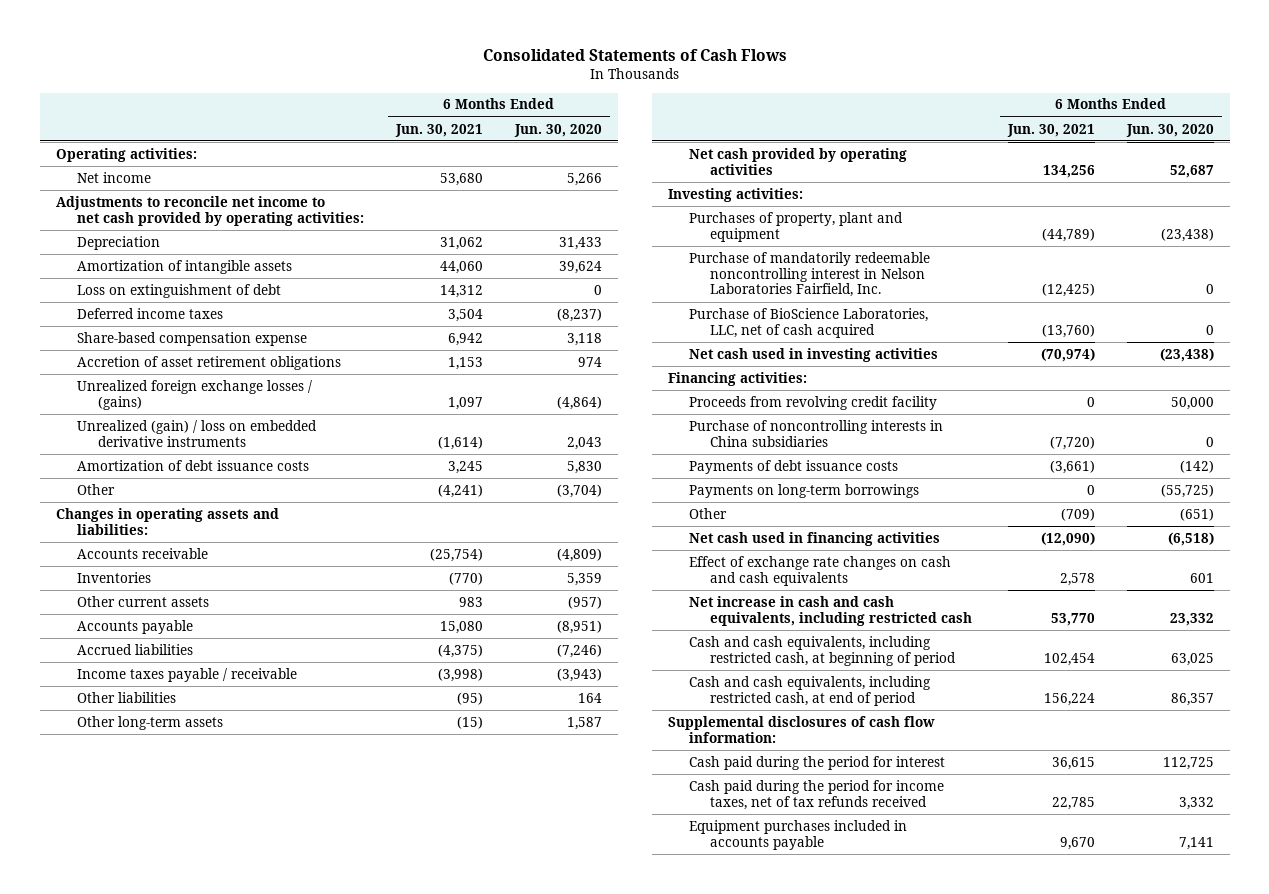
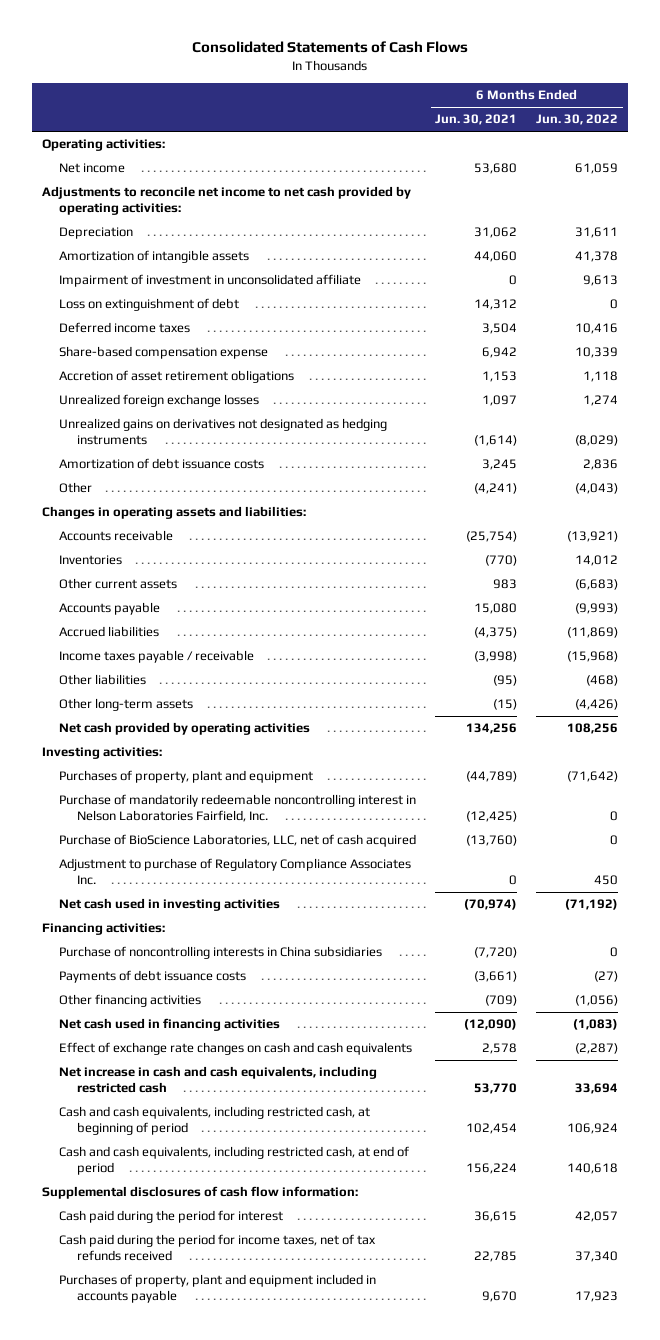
[513,123,602,137] Jun. 30, 2020 -> none
none -> [536,114,619,126] Jun. 30, 2022
none -> [59,274,362,288] Impairment of investment in unconsolidated affiliate
[76,379,312,410] Unrealized foreign exchange losses / (gains) -> [59,394,260,408] Unrealized foreign exchange losses
[76,419,317,447] Unrealized (gain) / loss on embedded derivative instruments -> [59,418,388,445] Unrealized gains on derivatives not designated as hedging instruments
none -> [59,858,412,885] Adjustment to purchase of Regulatory Compliance Associates Inc.
[688,395,937,410] Proceeds from revolving credit facility -> none
[688,483,919,498] Payments on long-term borrowings -> none
[688,507,727,519] Other -> [59,994,202,1008] Other financing activities
[688,819,907,850] Equipment purchases included in accounts payable -> [59,1274,377,1303] Purchases of property, plant and equipment included in accounts payable

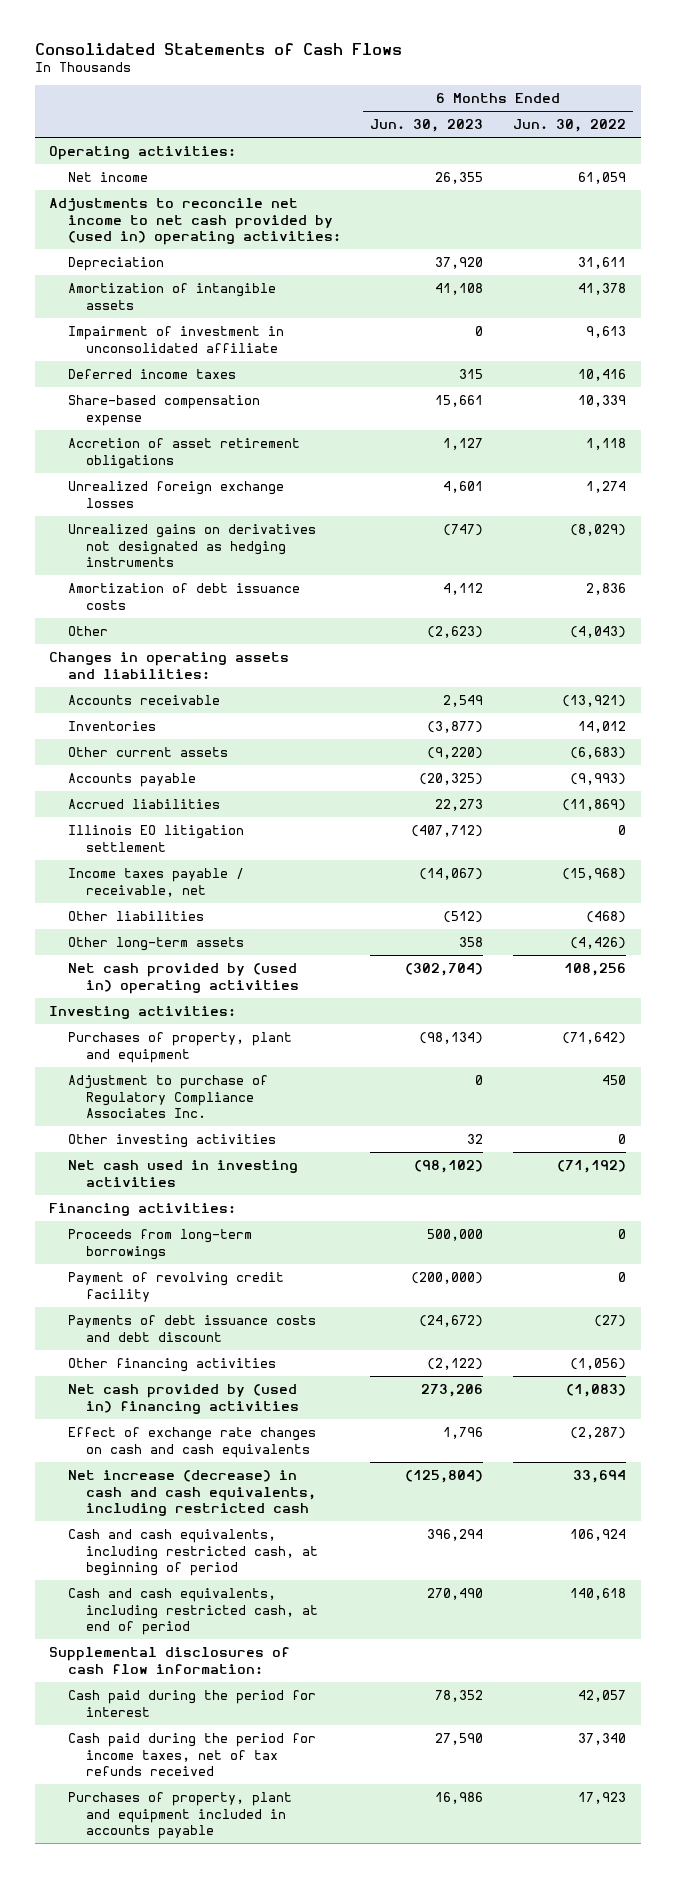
[435,114,518,126] Jun. 30, 2021 -> none
none -> [370,119,484,133] Jun. 30, 2023
[41,186,411,215] Adjustments to reconcile net income to net cash provided by operating activities: -> [49,197,341,246] Adjustments to reconcile net income to net cash provided by (used in) operating activities:
[59,298,240,312] Loss on extinguishment of debt -> none
none -> [67,824,244,852] Illinois EO litigation settlement
[59,650,255,664] Income taxes payable / receivable -> [67,867,244,897] Income taxes payable / receivable, net
[59,722,311,736] Net cash provided by operating activities -> [67,962,299,994] Net cash provided by (used in) operating activities
[59,794,417,822] Purchase of mandatorily redeemable noncontrolling interest in Nelson Laboratories Fairfield, Inc. -> none
[59,834,417,848] Purchase of BioScience Laboratories, LLC, net of cash acquired -> none
none -> [67,1133,276,1148] Other investing activities
[59,946,383,960] Purchase of noncontrolling interests in China subsidiaries -> none
none -> [67,1228,252,1260] Proceeds from long-term borrowings
none -> [67,1271,284,1302] Payment of revolving credit facility
[59,970,247,984] Payments of debt issuance costs -> [67,1314,316,1342] Payments of debt issuance costs and debt discount
[59,1018,281,1032] Net cash used in financing activities -> [67,1383,299,1414] Net cash provided by (used in) financing activities
[59,1066,378,1093] Net increase in cash and cash equivalents, including restricted cash -> [67,1469,316,1517] Net increase (decrease) in cash and cash equivalents, including restricted cash

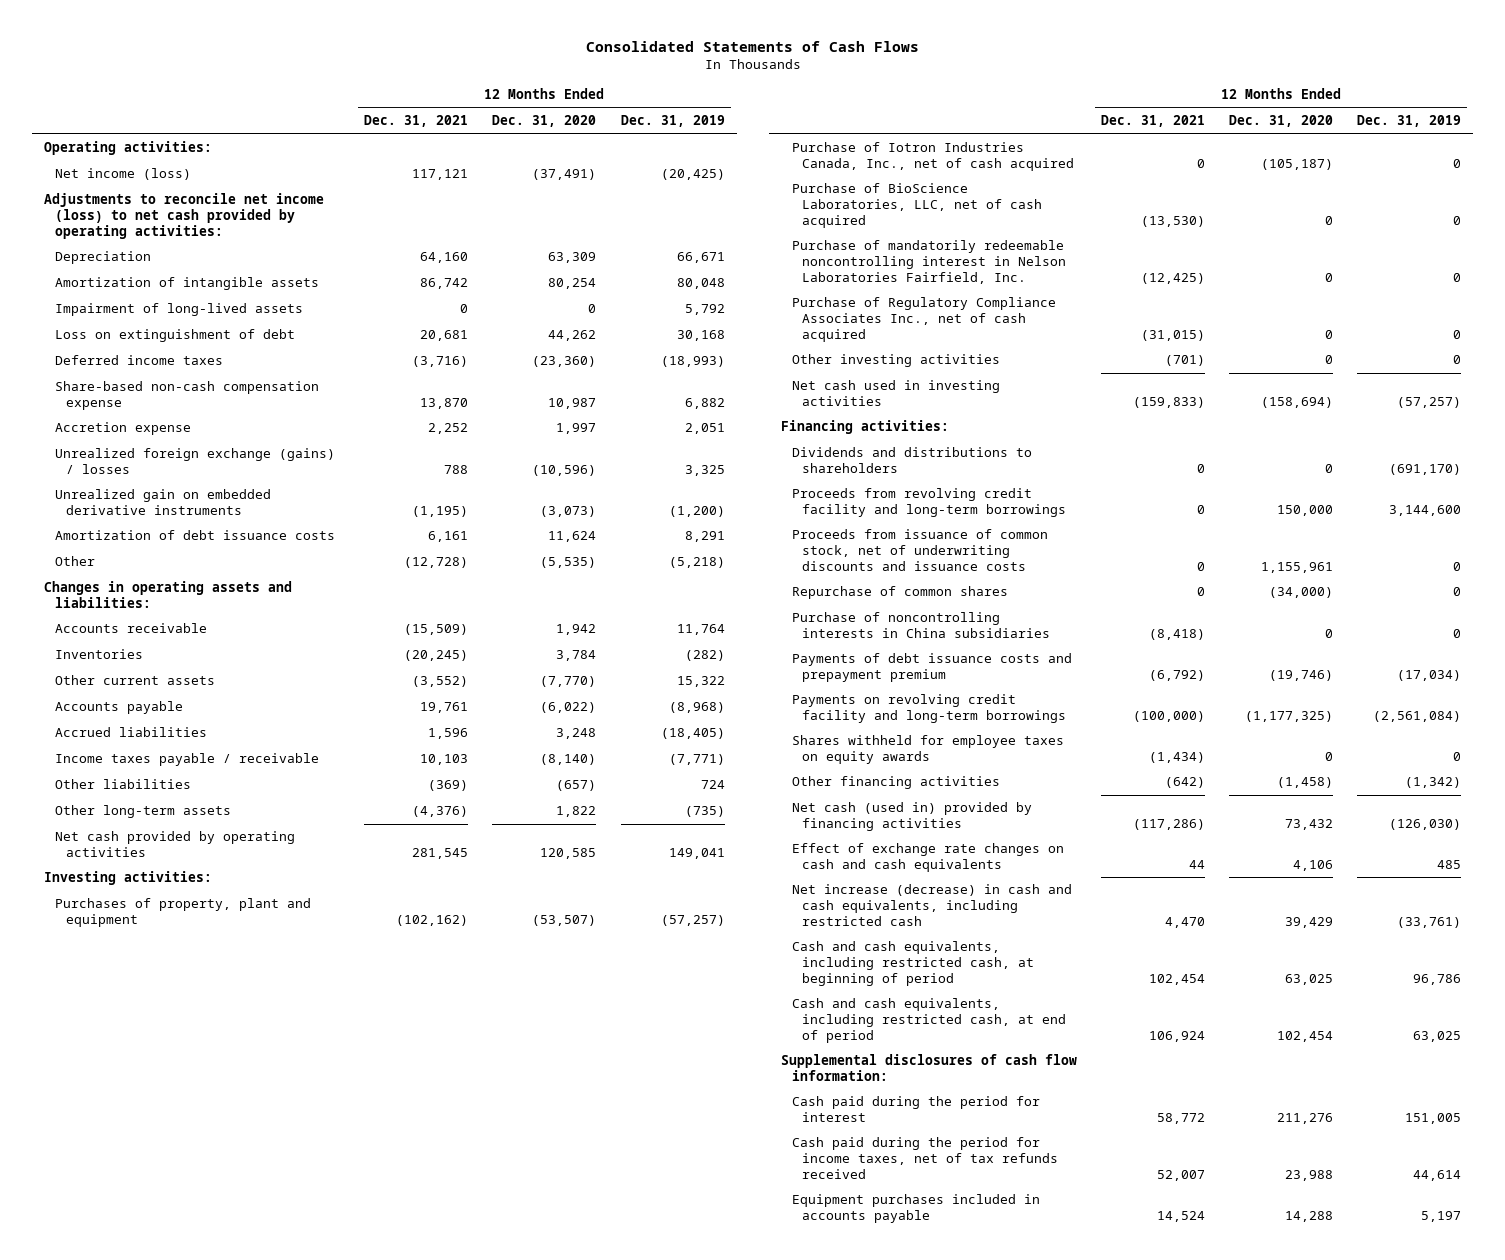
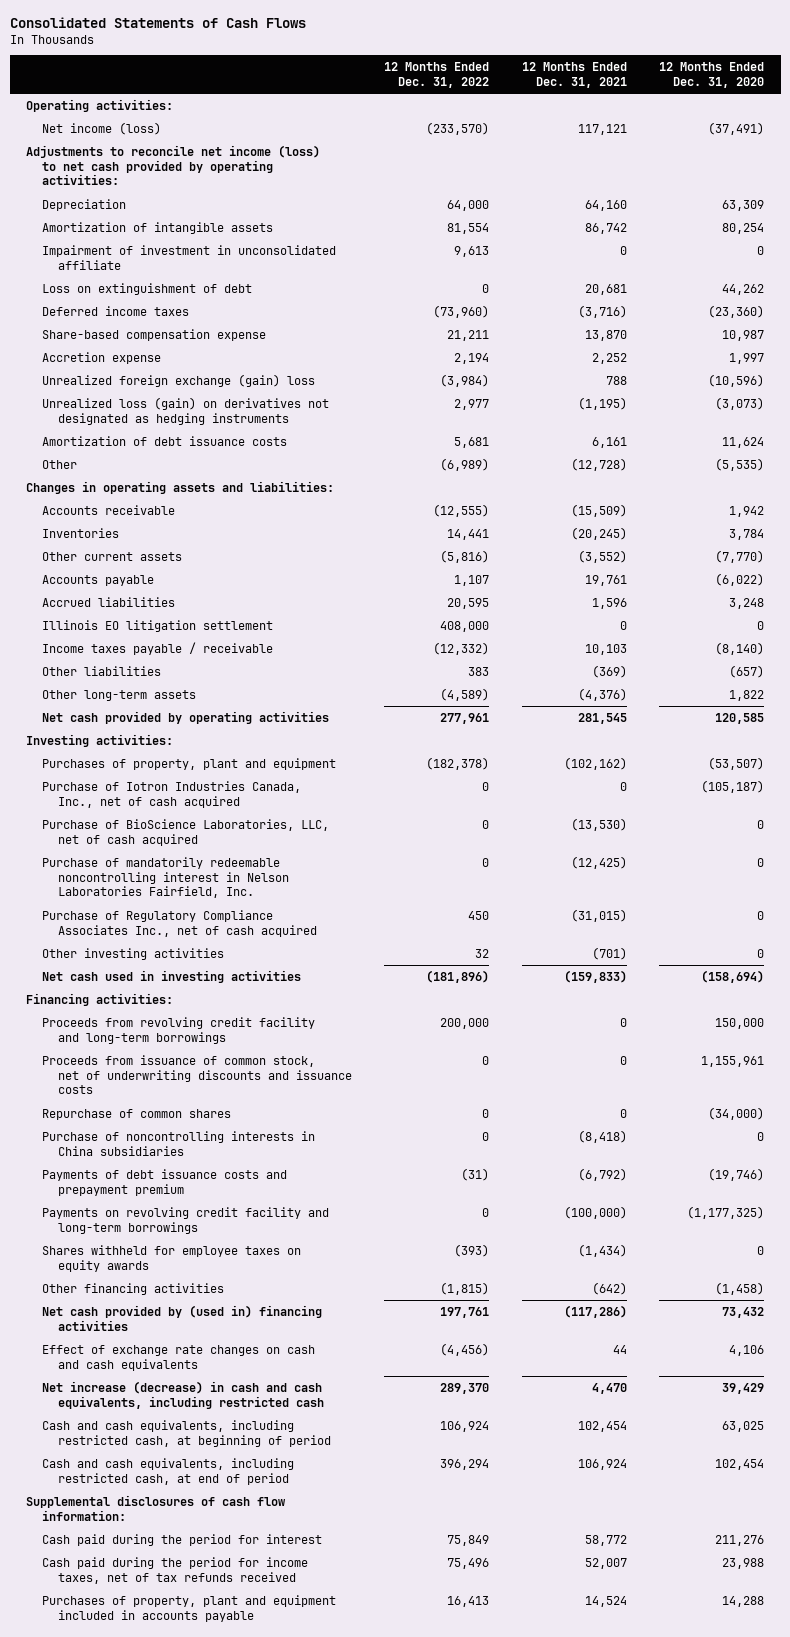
[620,115,725,128] Dec. 31, 2019 -> none
none -> [384,62,490,89] 12 Months Ended Dec. 31, 2022
[55,303,304,317] Impairment of long-lived assets -> none
none -> [41,244,336,270] Impairment of investment in unconsolidated affiliate
[55,381,320,411] Share-based non-cash compensation expense -> [41,328,266,341] Share-based compensation expense
[55,448,336,475] Unrealized foreign exchange (gains) / losses -> [41,373,315,387] Unrealized foreign exchange (gain) loss
[55,489,272,516] Unrealized gain on embedded derivative instruments -> [41,396,329,425] Unrealized loss (gain) on derivatives not designated as hedging instruments
none -> [41,619,273,632] Illinois EO litigation settlement
[791,447,1032,474] Dividends and distributions to shareholders -> none
[791,802,1032,832] Net cash (used in) provided by financing activities -> [41,1304,322,1331] Net cash provided by (used in) financing activities
[791,1194,1040,1224] Equipment purchases included in accounts payable -> [41,1594,336,1622] Purchases of property, plant and equipment included in accounts payable

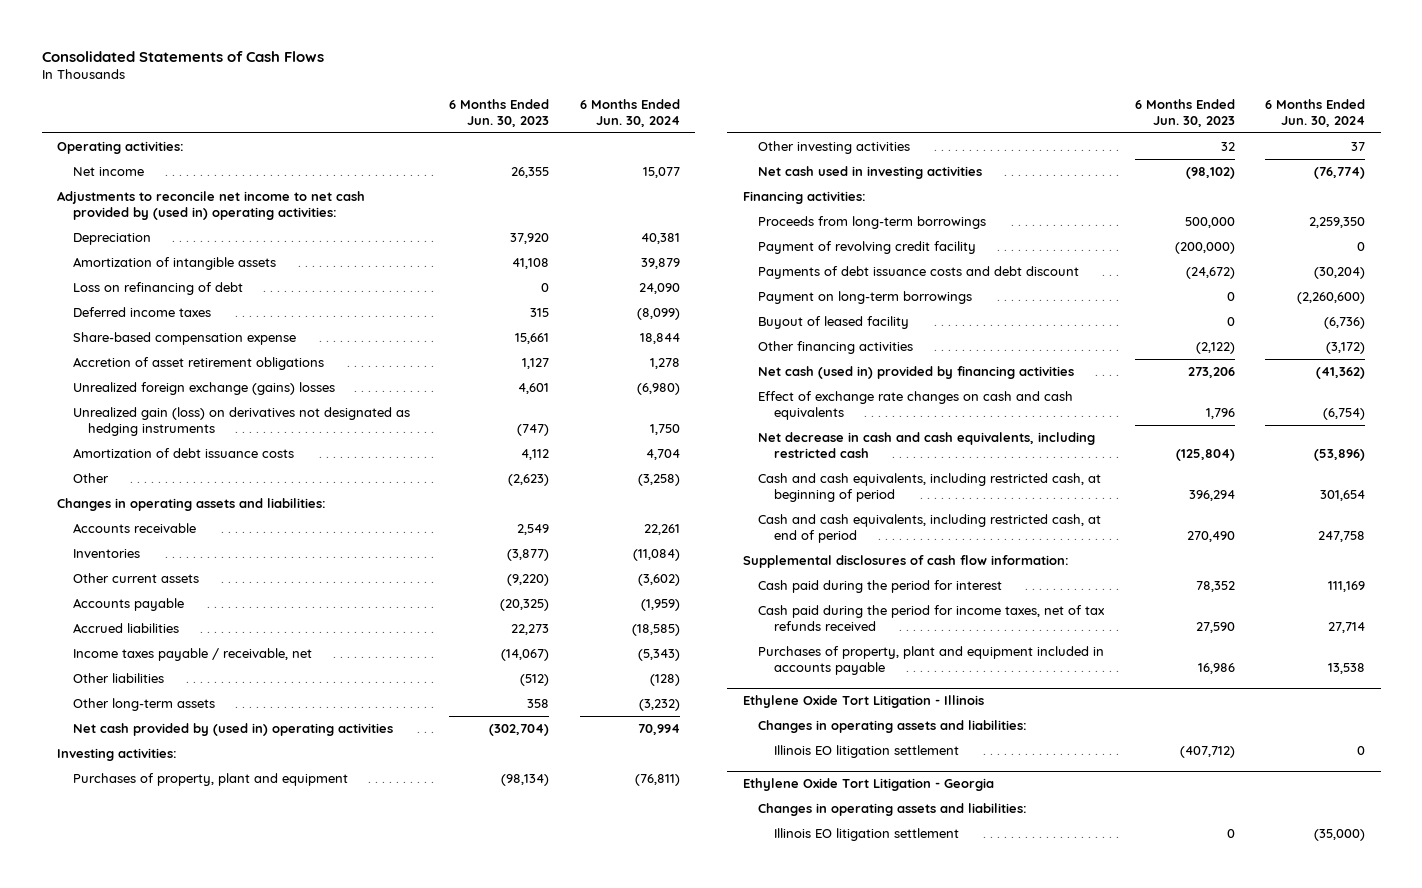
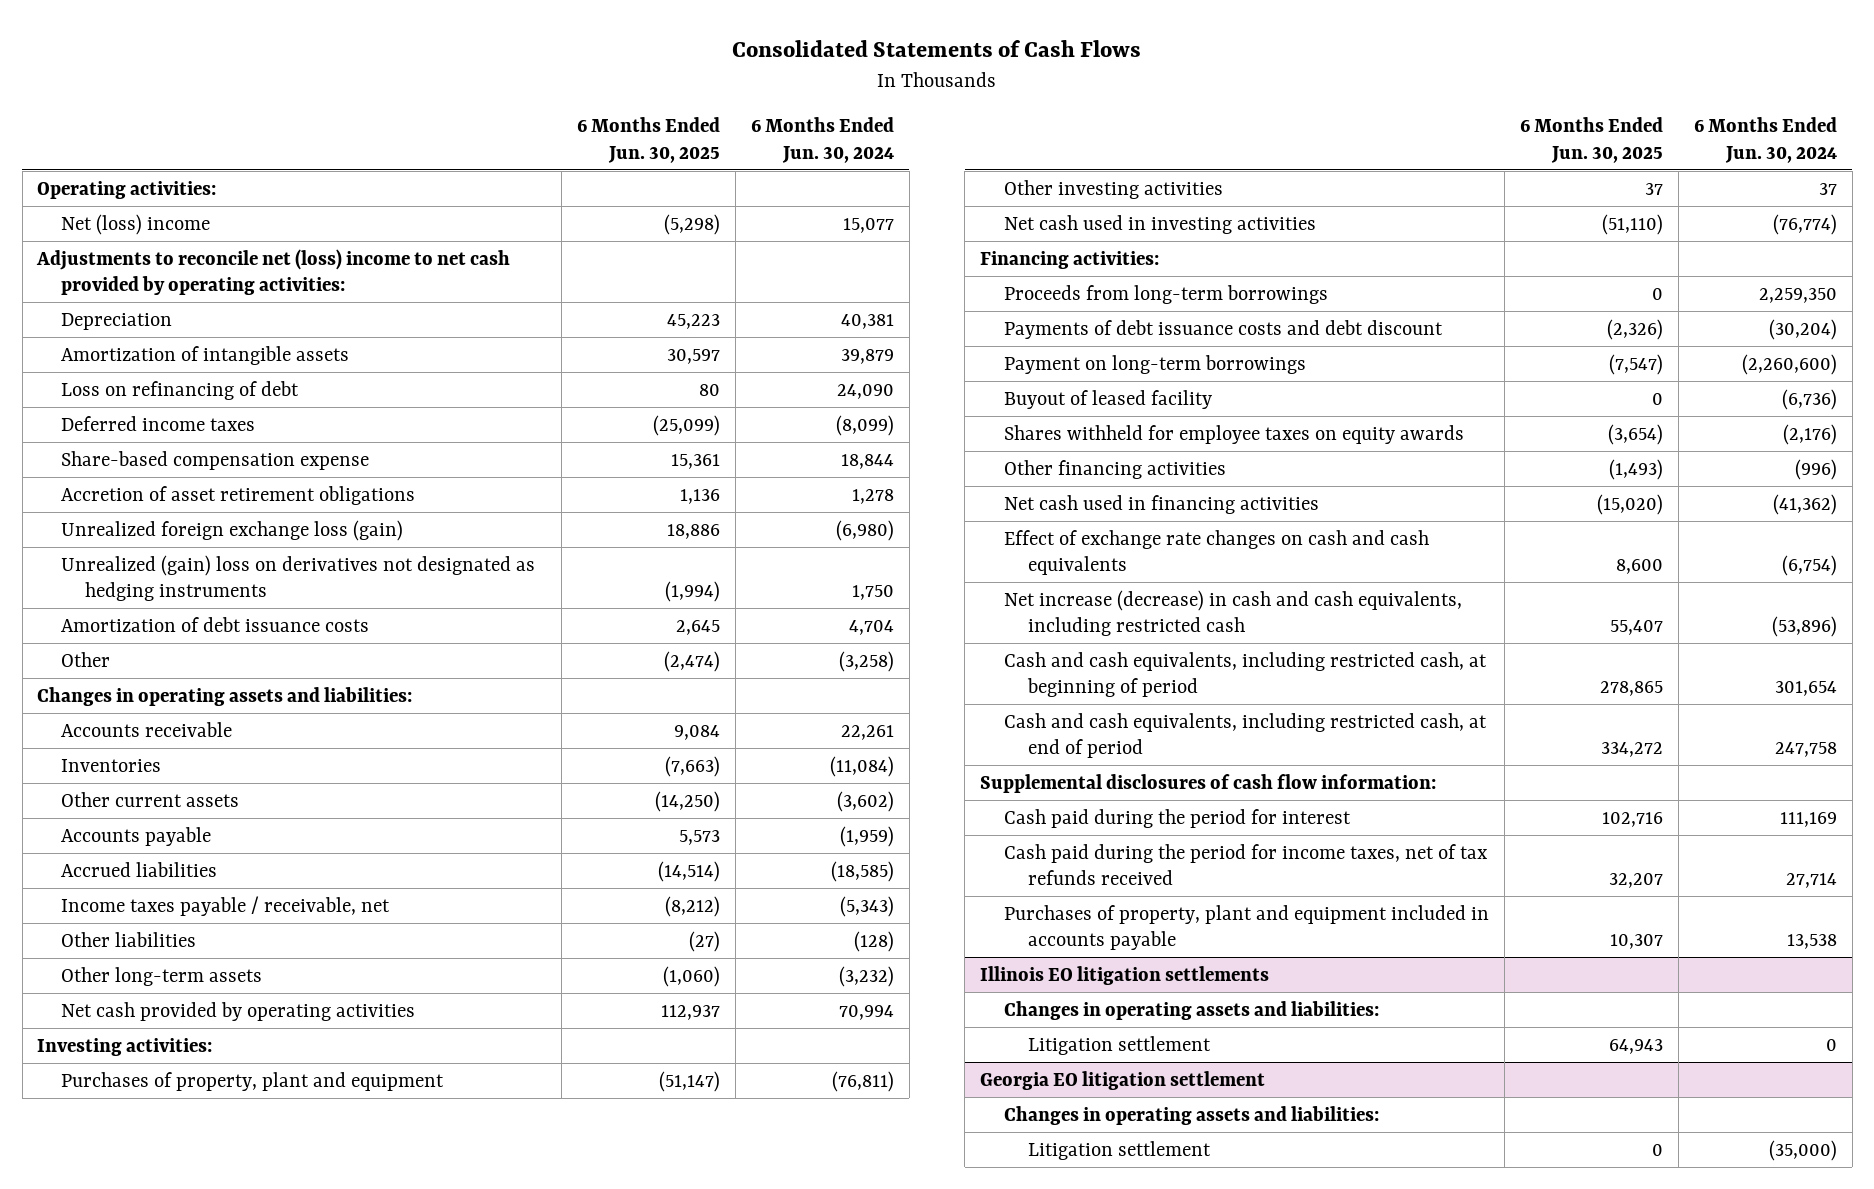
[449,98,550,127] 6 Months Ended Jun. 30, 2023 -> none
none -> [577,117,721,163] 6 Months Ended Jun. 30, 2025
[72,166,144,176] Net income -> [61,213,211,235] Net (loss) income
[56,190,365,221] Adjustments to reconcile net income to net cash provided by (used in) operating activities: -> [36,248,511,296] Adjustments to reconcile net (loss) income to net cash provided by operating activities:
[72,381,335,395] Unrealized foreign exchange (gains) losses -> [61,519,404,541] Unrealized foreign exchange loss (gain)
[72,406,410,437] Unrealized gain (loss) on derivatives not designated as hedging instruments -> [61,554,536,602] Unrealized (gain) loss on derivatives not designated as hedging instruments
[72,722,393,736] Net cash provided by (used in) operating activities -> [61,1001,416,1021] Net cash provided by operating activities
[758,240,977,254] Payment of revolving credit facility -> none
none -> [1004,424,1465,444] Shares withheld for employee taxes on equity awards
[1326,341,1366,354] (3,172) -> [1794,458,1837,480] (996)
[758,365,1075,379] Net cash (used in) provided by financing activities -> [1004,494,1320,514] Net cash used in financing activities
[758,431,1096,459] Net decrease in cash and cash equivalents, including restricted cash -> [1004,589,1463,637] Net increase (decrease) in cash and cash equivalents, including restricted cash
[742,694,984,708] Ethylene Oxide Tort Litigation - Illinois -> [980,965,1270,985] Illinois EO litigation settlements
[773,744,959,758] Illinois EO litigation settlement -> [1027,1035,1211,1055] Litigation settlement
[742,777,994,791] Ethylene Oxide Tort Litigation - Georgia -> [980,1070,1266,1090] Georgia EO litigation settlement
[773,827,959,841] Illinois EO litigation settlement -> [1027,1140,1211,1160] Litigation settlement

